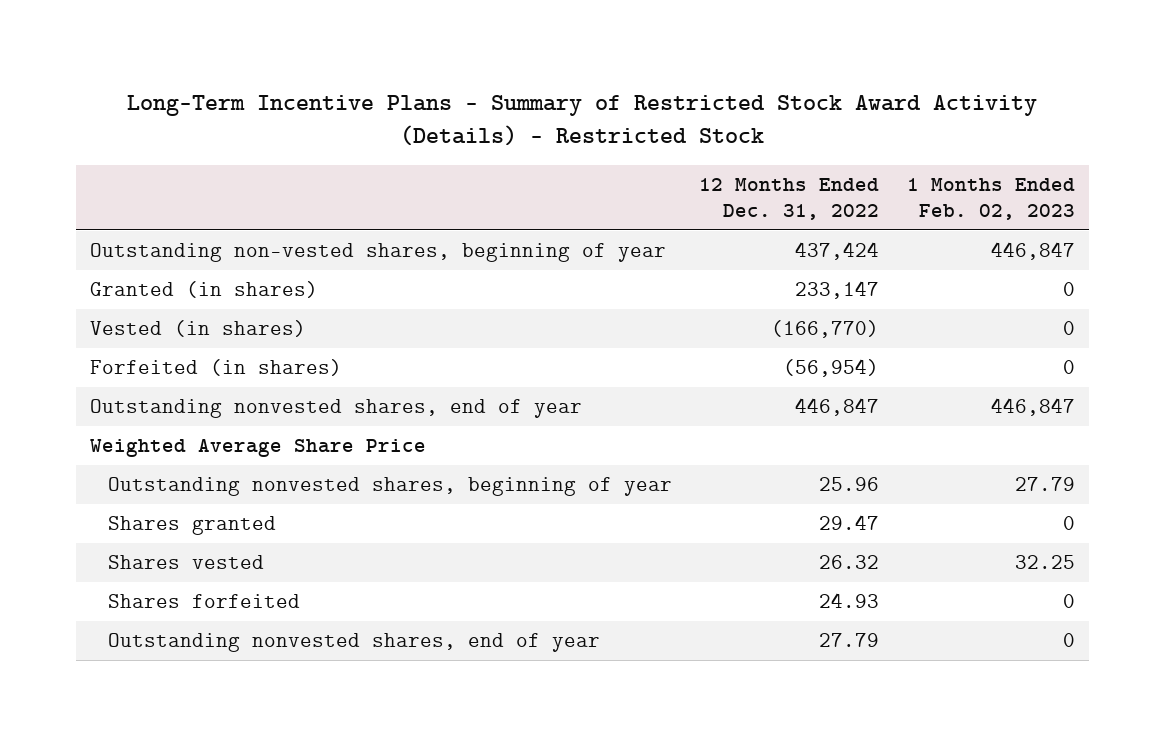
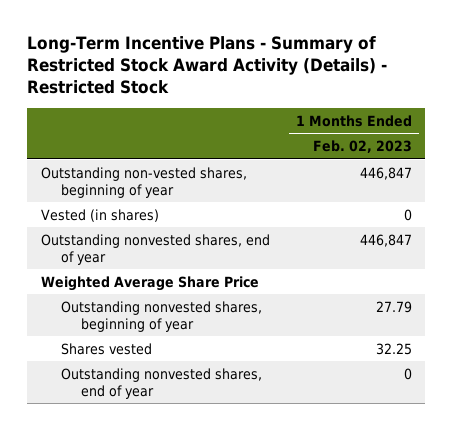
[699,178,880,221] 12 Months Ended Dec. 31, 2022 -> none
[89,280,318,298] Granted (in shares) -> none
[89,358,342,376] Forfeited (in shares) -> none
[107,515,276,535] Shares granted -> none
[107,593,300,608] Shares forfeited -> none

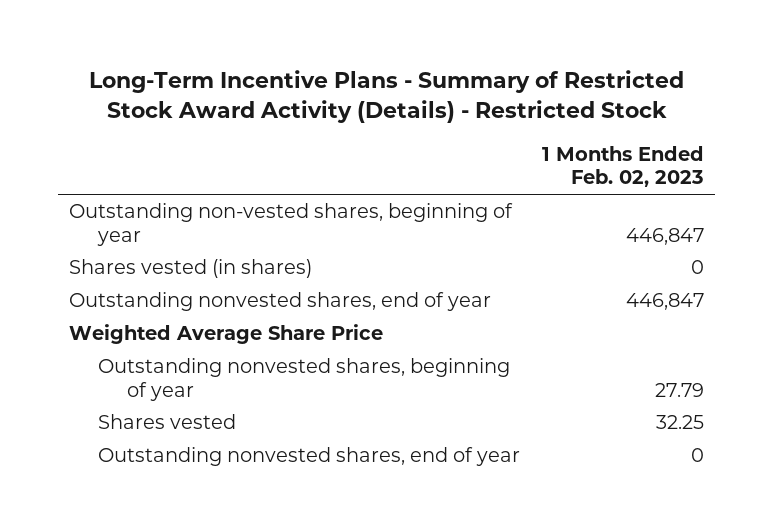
[40,208,159,222] Vested (in shares) -> [69,259,313,279] Shares vested (in shares)

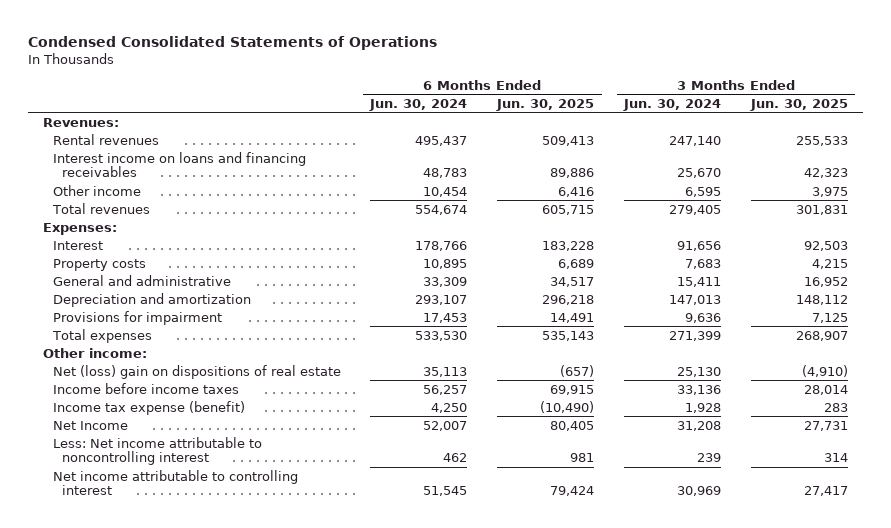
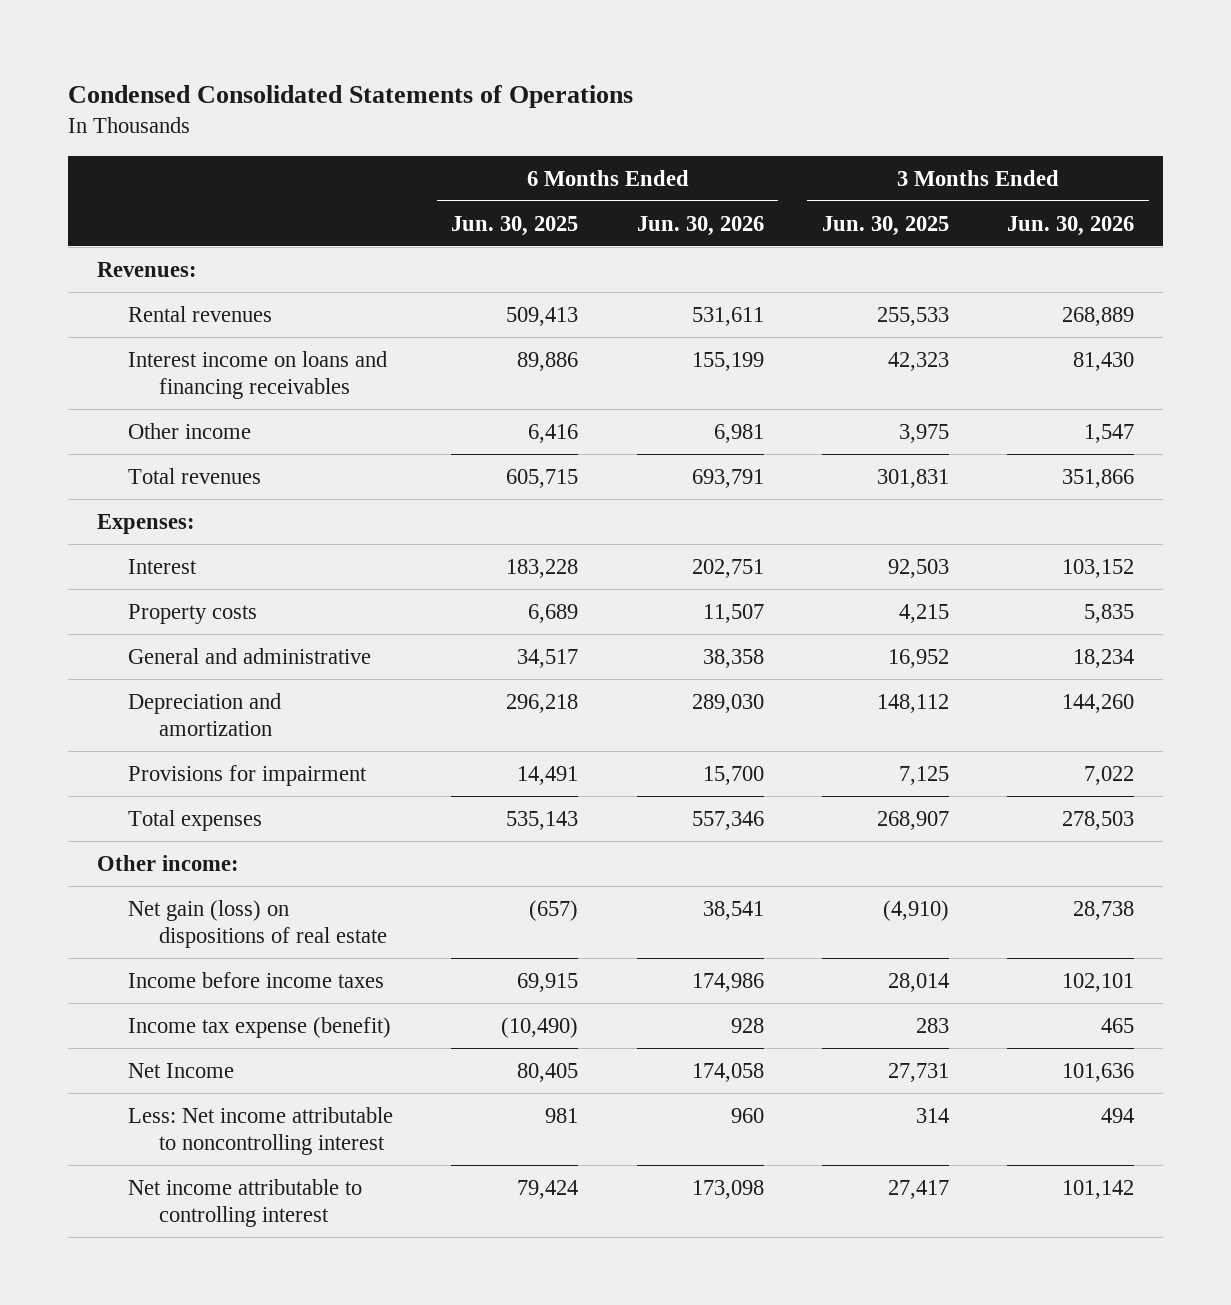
[369,98,468,111] Jun. 30, 2024 -> none
[623,98,722,111] Jun. 30, 2024 -> none
none -> [636,215,764,236] Jun. 30, 2026
none -> [1007,215,1135,236] Jun. 30, 2026
[52,364,341,379] Net (loss) gain on dispositions of real estate -> [128,899,388,949] Net gain (loss) on dispositions of real estate

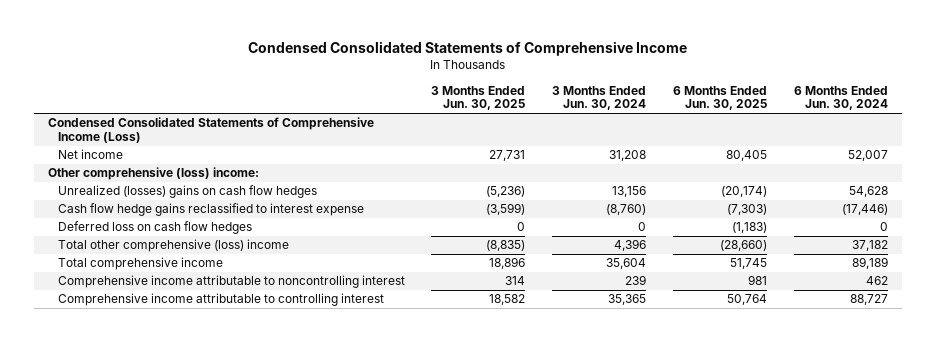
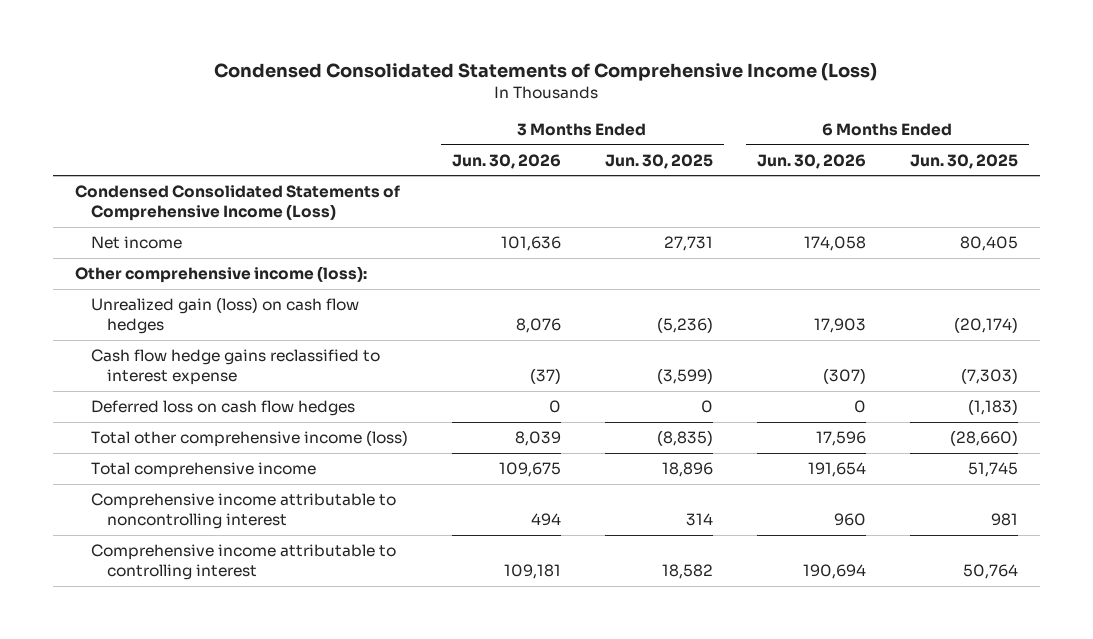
[248,41,688,57] Condensed Consolidated Statements of Comprehensive Income -> [214,63,878,82] Condensed Consolidated Statements of Comprehensive Income (Loss)
[552,85,647,111] 3 Months Ended Jun. 30, 2024 -> none
[794,85,889,111] 6 Months Ended Jun. 30, 2024 -> none
none -> [451,153,561,169] Jun. 30, 2026
none -> [756,153,866,169] Jun. 30, 2026
[47,167,259,181] Other comprehensive (loss) income: -> [75,266,368,284] Other comprehensive income (loss):
[57,185,317,199] Unrealized (losses) gains on cash flow hedges -> [91,297,360,335] Unrealized gain (loss) on cash flow hedges
[57,239,289,253] Total other comprehensive (loss) income -> [91,430,409,448] Total other comprehensive income (loss)

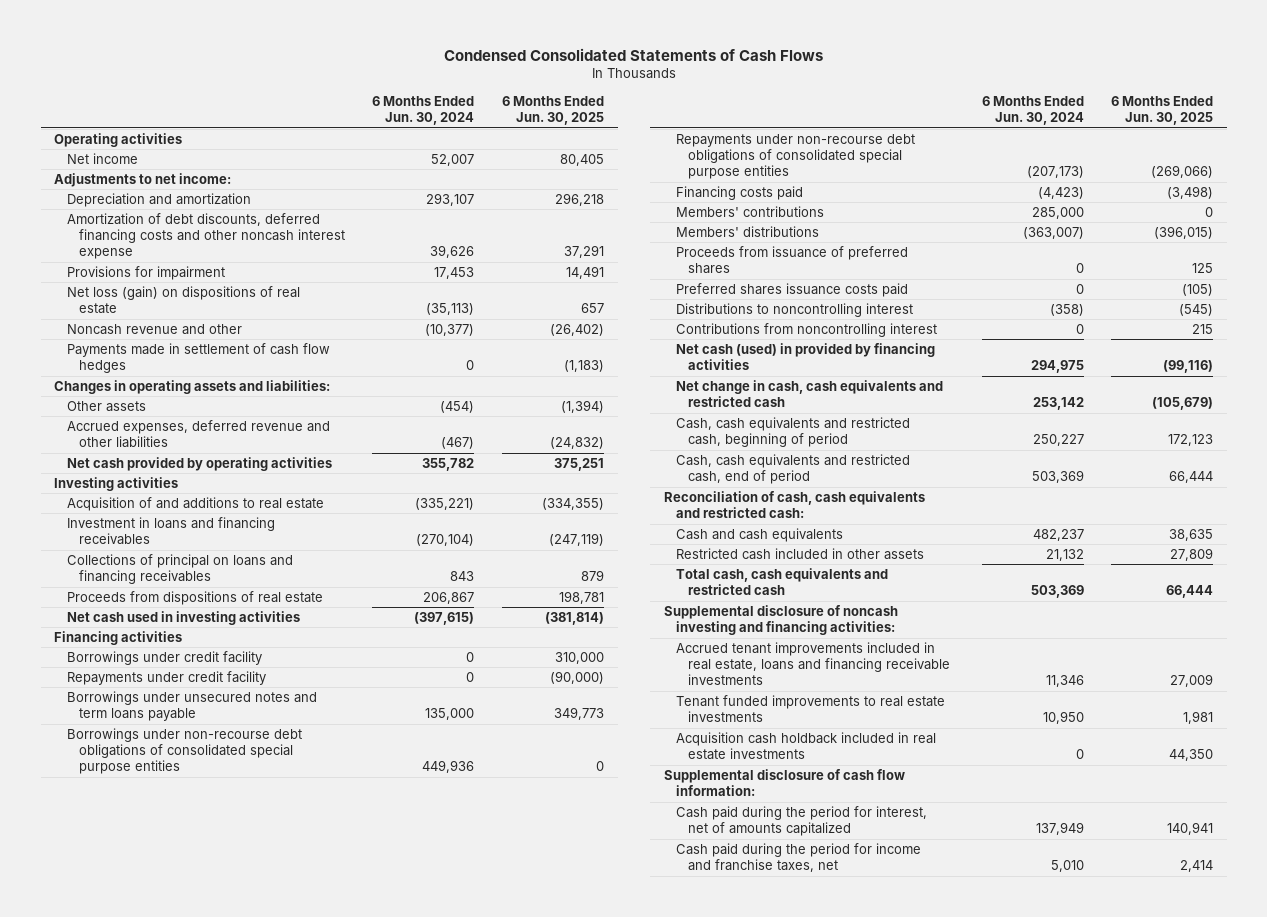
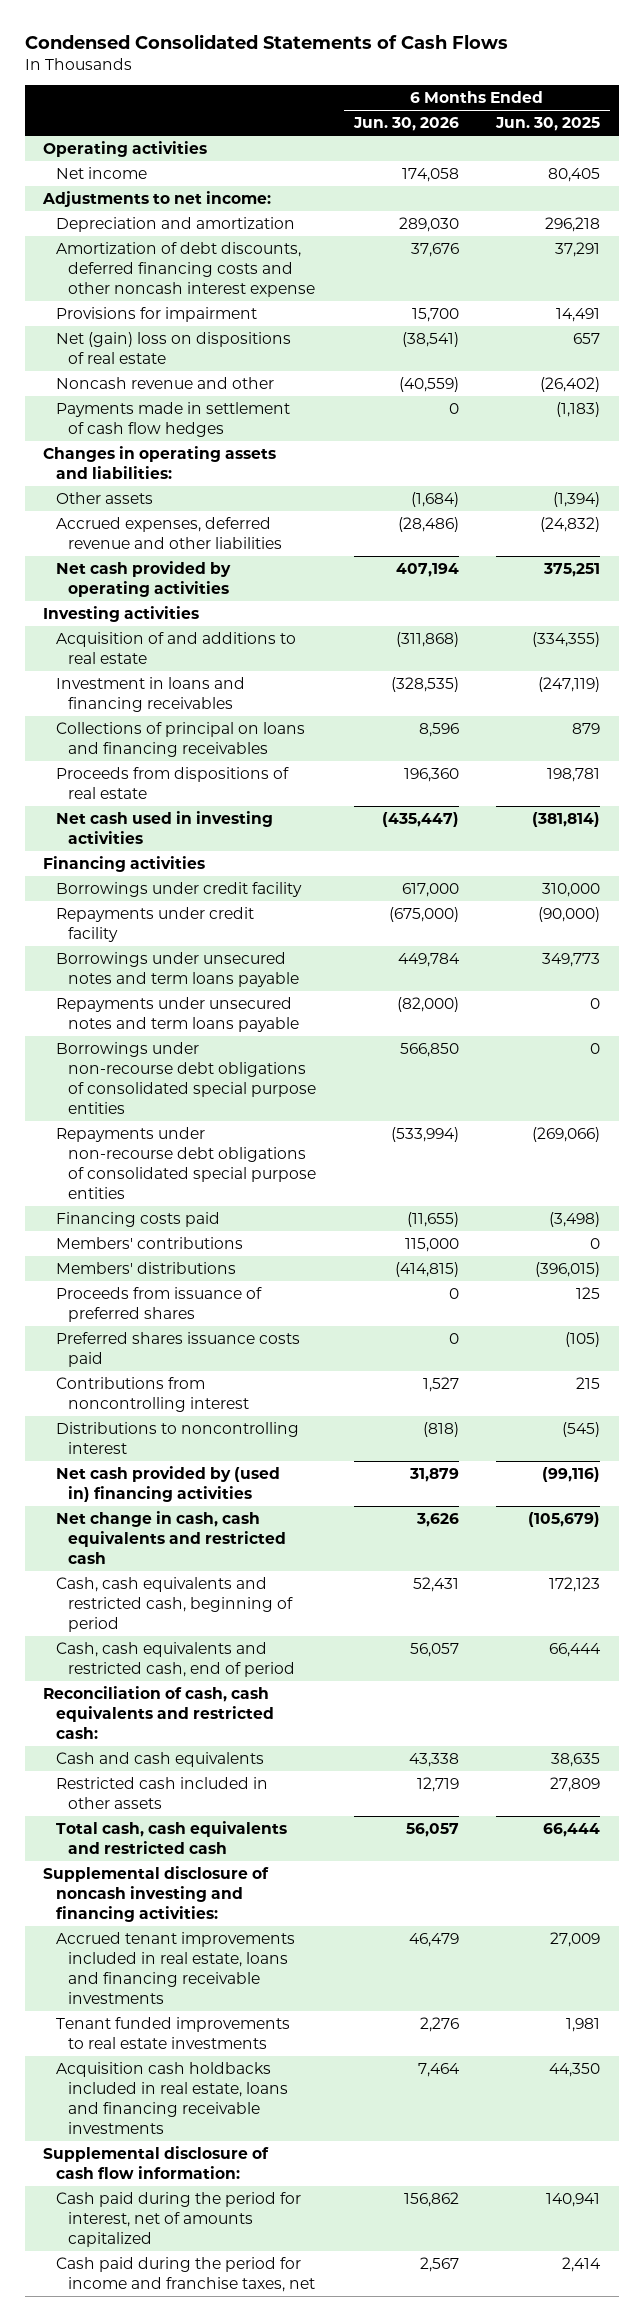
[372,95,475,126] 6 Months Ended Jun. 30, 2024 -> none
none -> [352,116,459,131] Jun. 30, 2026
[66,285,300,315] Net loss (gain) on dispositions of real estate -> [55,331,291,364] Net (gain) loss on dispositions of real estate
none -> [55,996,300,1032] Repayments under unsecured notes and term loans payable
[675,302,913,317] Distributions to noncontrolling interest -> [55,1421,299,1454] Distributions to noncontrolling interest
[675,342,935,371] Net cash (used) in provided by financing activities -> [55,1465,280,1502] Net cash provided by (used in) financing activities
[675,731,936,761] Acquisition cash holdback included in real estate investments -> [55,2061,289,2134] Acquisition cash holdbacks included in real estate, loans and financing receivable investments

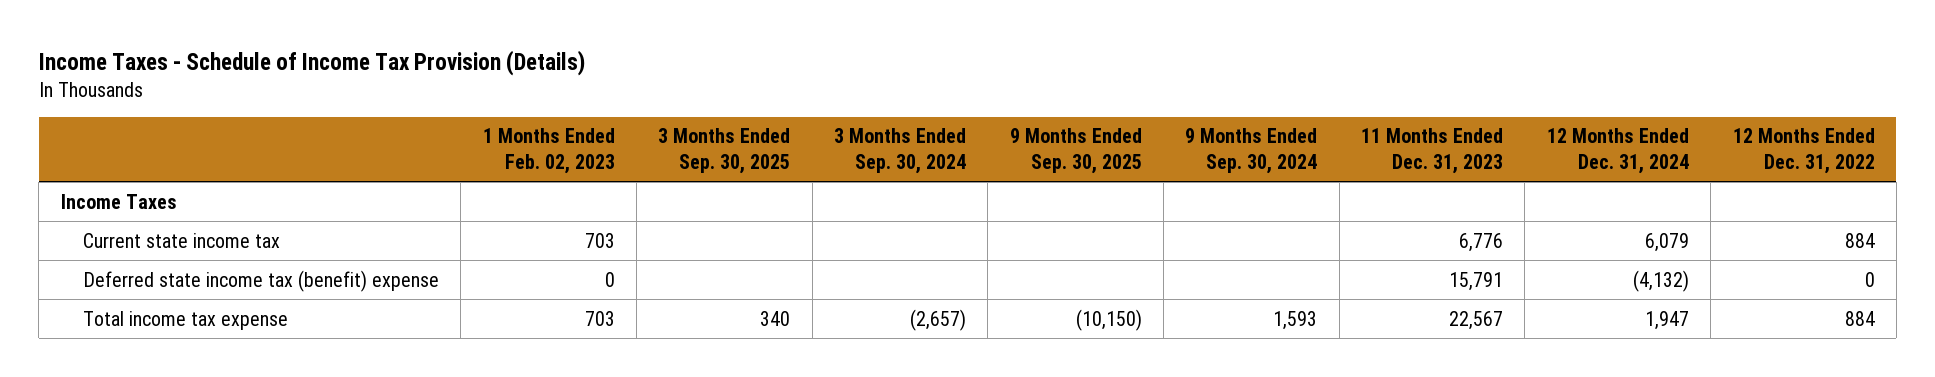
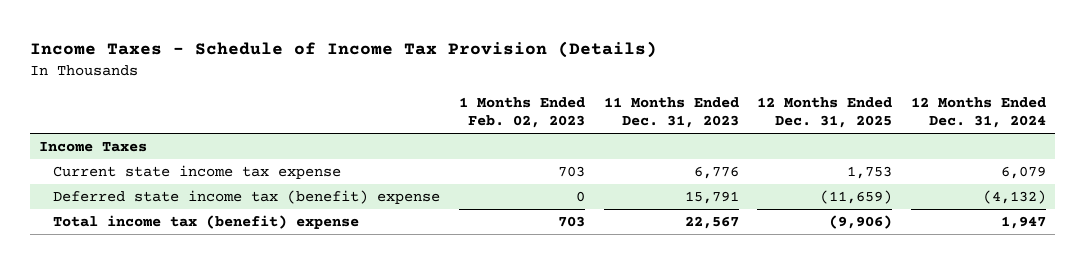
[658,128,791,175] 3 Months Ended Sep. 30, 2025 -> none
[834,128,967,175] 3 Months Ended Sep. 30, 2024 -> none
[1009,128,1142,175] 9 Months Ended Sep. 30, 2025 -> none
[1185,128,1318,175] 9 Months Ended Sep. 30, 2024 -> none
[1732,128,1875,175] 12 Months Ended Dec. 31, 2022 -> none
none -> [757,97,893,129] 12 Months Ended Dec. 31, 2025
[83,232,281,248] Current state income tax -> [53,164,342,179] Current state income tax expense
[83,310,289,330] Total income tax expense -> [53,214,360,229] Total income tax (benefit) expense

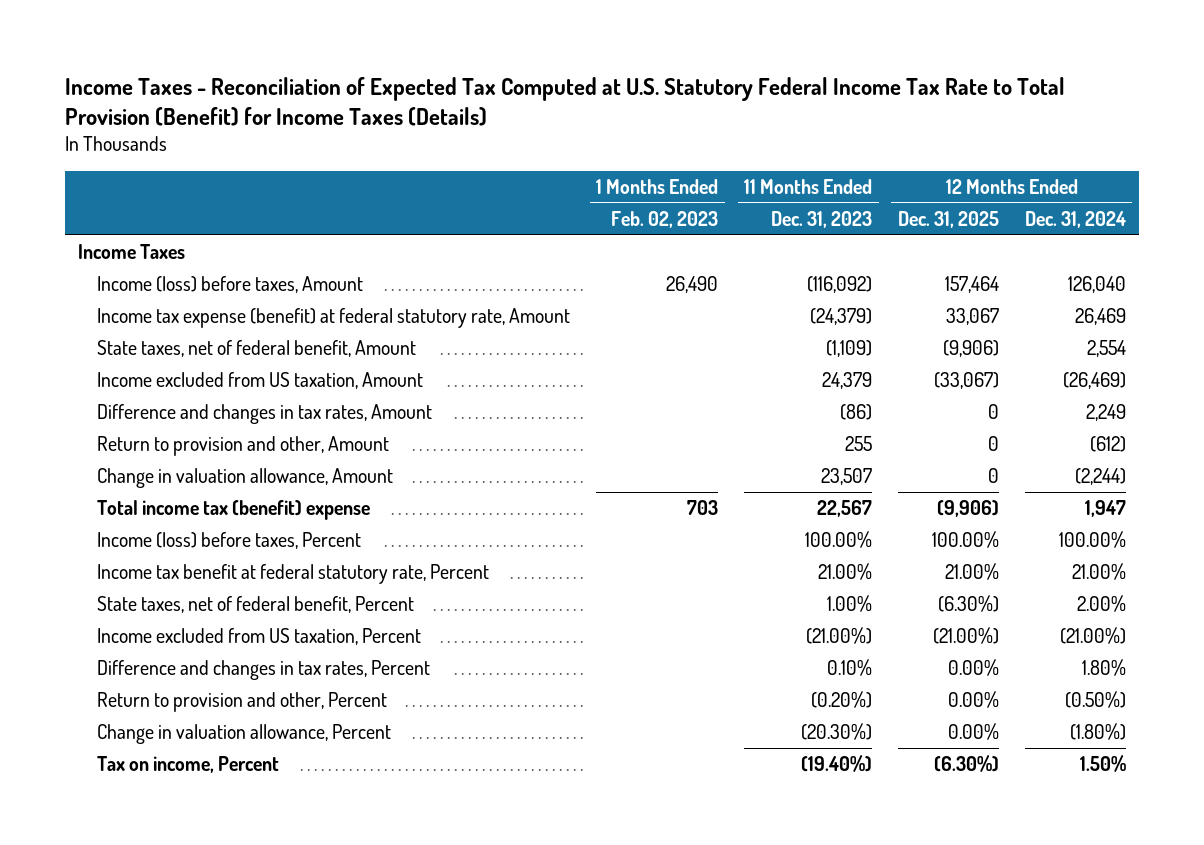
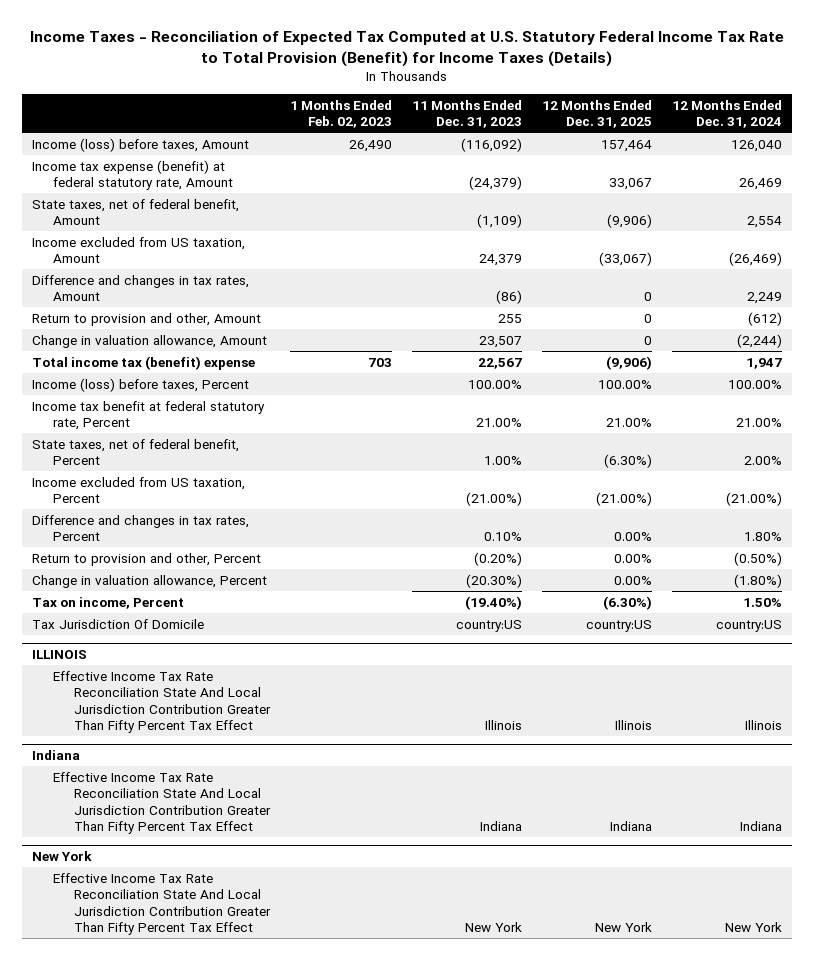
[77,244,185,260] Income Taxes -> none
none -> [31,618,204,629] Tax Jurisdiction Of Domicile
none -> [31,649,87,659] ILLINOIS
none -> [52,670,271,734] Effective Income Tax Rate Reconciliation State And Local Jurisdiction Contribution Greater Than Fifty Percent Tax Effect
none -> [31,749,80,760] Indiana
none -> [52,771,271,835] Effective Income Tax Rate Reconciliation State And Local Jurisdiction Contribution Greater Than Fifty Percent Tax Effect
none -> [31,850,92,861] New York
none -> [52,872,271,936] Effective Income Tax Rate Reconciliation State And Local Jurisdiction Contribution Greater Than Fifty Percent Tax Effect

